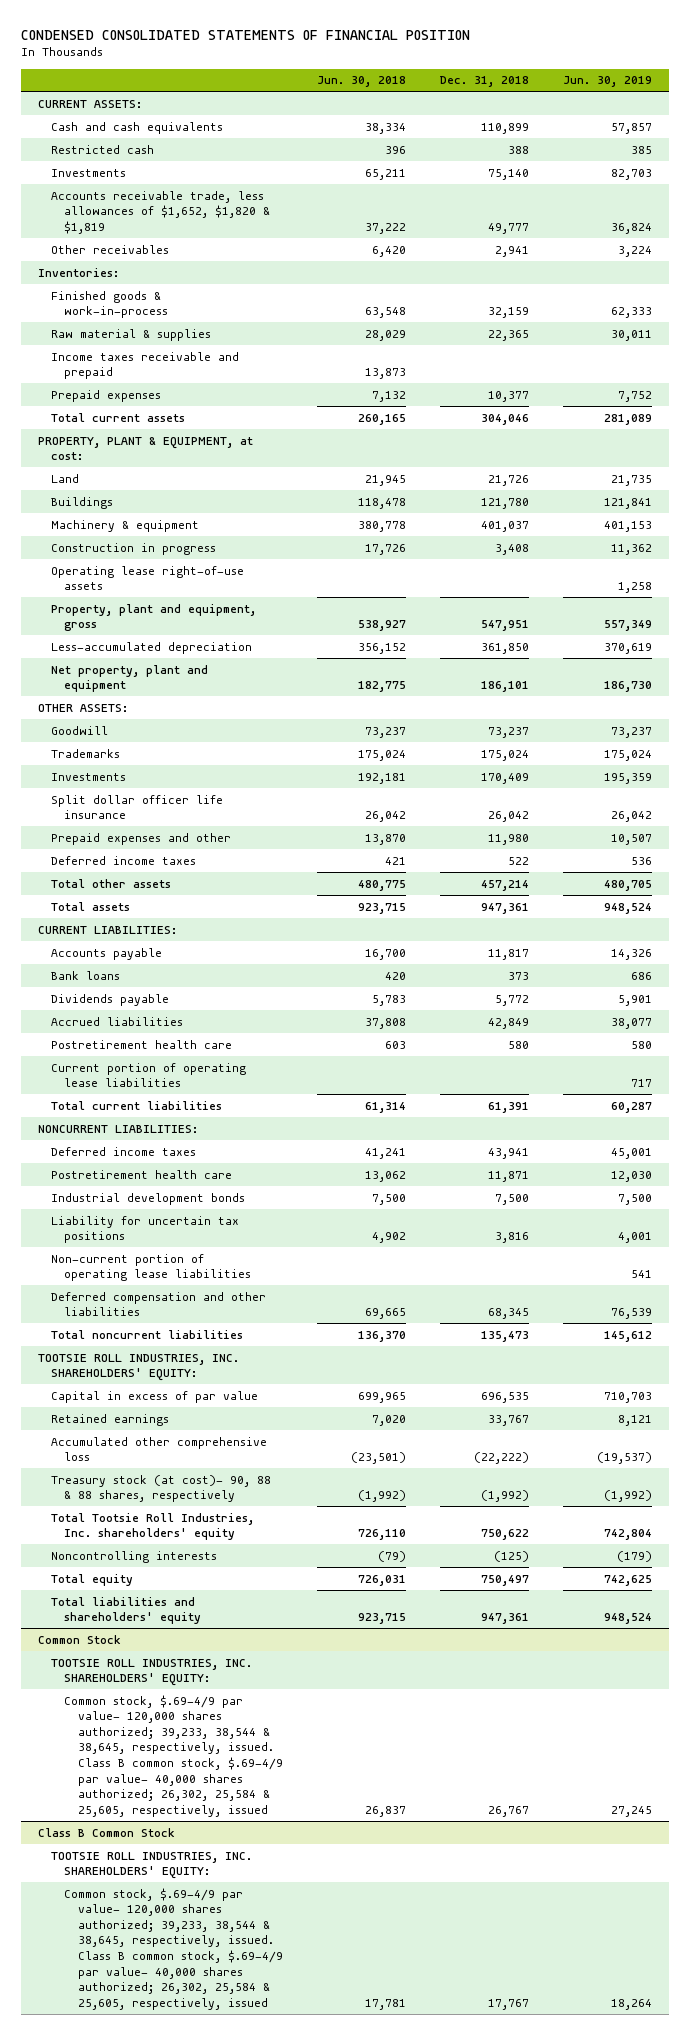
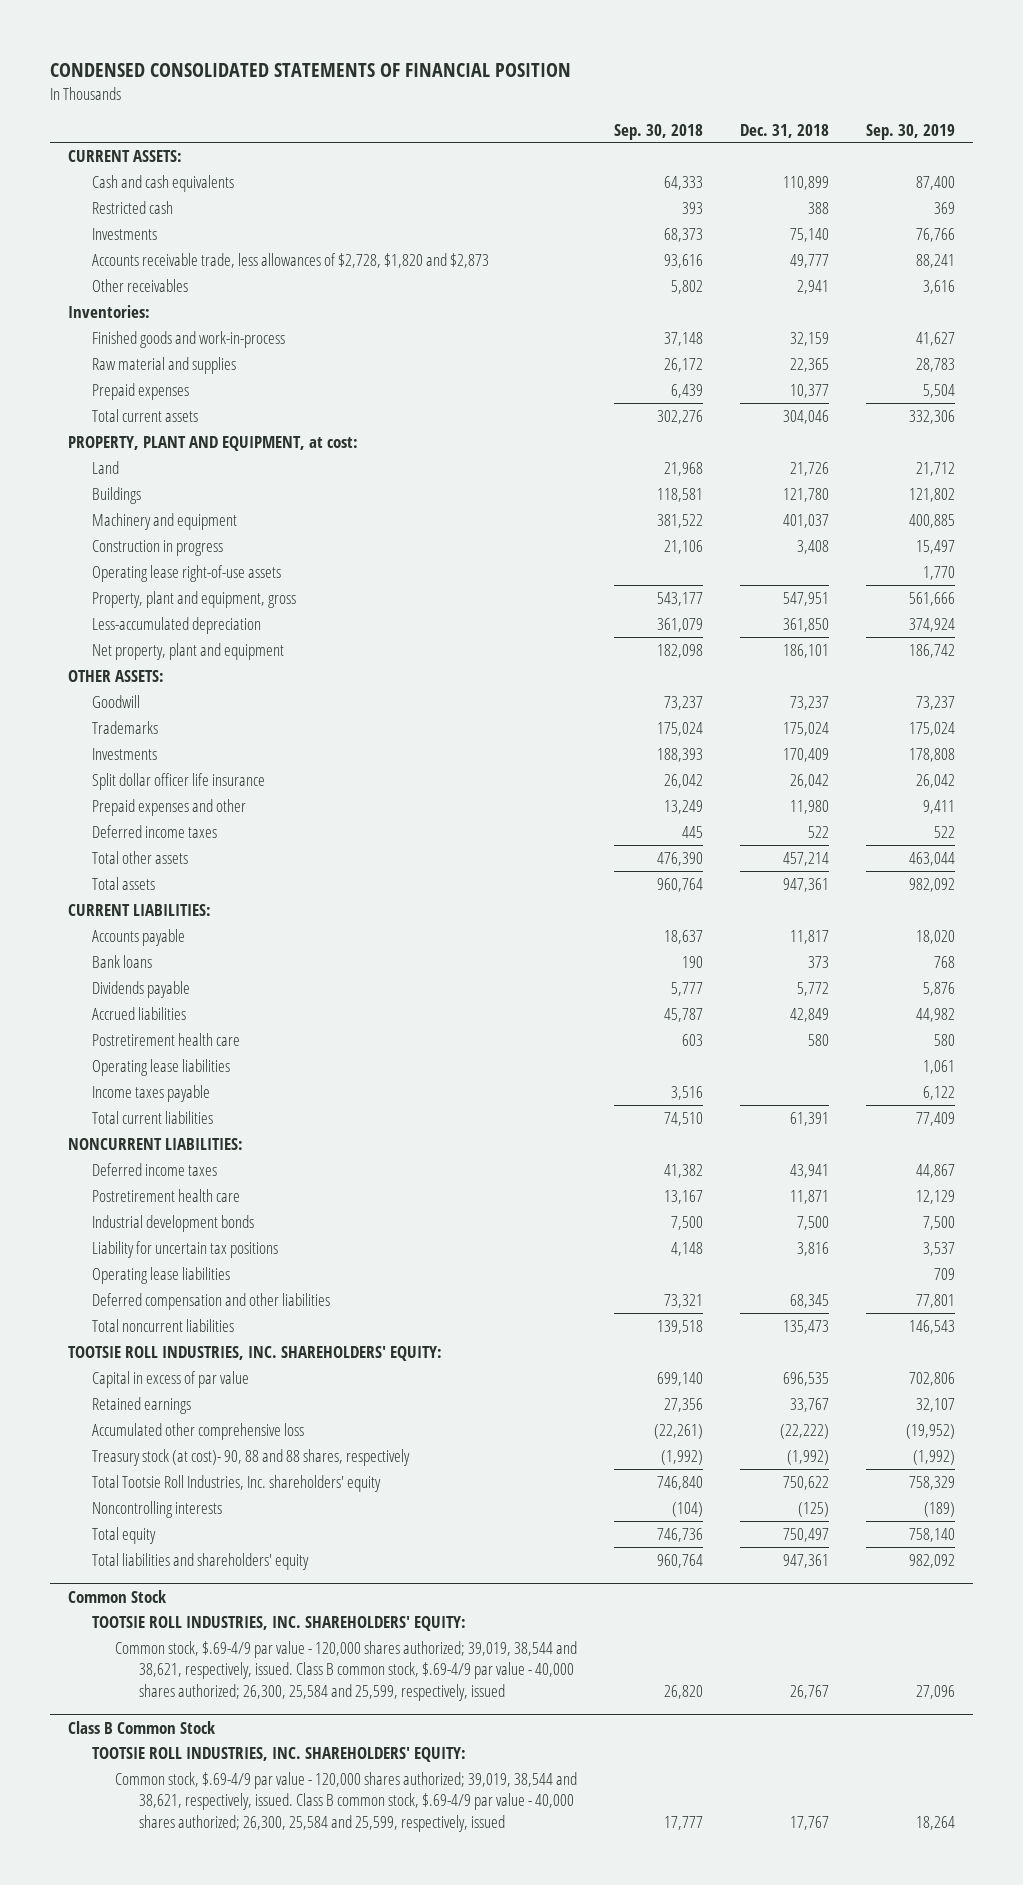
[316,76,406,88] Jun. 30, 2018 -> none
[563,76,653,88] Jun. 30, 2019 -> none
none -> [614,123,704,140] Sep. 30, 2018
none -> [865,123,955,140] Sep. 30, 2019
[51,190,271,234] Accounts receivable trade, less allowances of $1,652, $1,820 & $1,819 -> [91,252,489,268] Accounts receivable trade, less allowances of $2,728, $1,820 and $2,873
[51,351,240,380] Income taxes receivable and prepaid -> none
[51,290,169,319] Finished goods & work-in-process -> [91,330,285,348] Finished goods and work-in-process
[51,328,212,341] Raw material & supplies -> [91,356,236,374] Raw material and supplies
[38,436,254,461] PROPERTY, PLANT & EQUIPMENT, at cost: -> [68,435,359,451] PROPERTY, PLANT AND EQUIPMENT, at cost:
[51,519,200,532] Machinery & equipment -> [91,512,237,530] Machinery and equipment
[51,1062,247,1088] Current portion of operating lease liabilities -> [91,1058,230,1076] Operating lease liabilities
none -> [91,1084,210,1102] Income taxes payable
[51,1253,252,1282] Non-current portion of operating lease liabilities -> [91,1266,230,1284] Operating lease liabilities
[51,1474,272,1503] Treasury stock (at cost)- 90, 88 & 88 shares, respectively -> [91,1448,410,1466] Treasury stock (at cost)- 90, 88 and 88 shares, respectively
[64,1694,283,1817] Common stock, $.69-4/9 par value- 120,000 shares authorized; 39,233, 38,544 & 38,645, respectively, issued. Class B common stock, $.69-4/9 par value- 40,000 shares authorized; 26,302, 25,584 & 25,605, respectively, issued -> [115,1640,578,1701] Common stock, $.69-4/9 par value - 120,000 shares authorized; 39,019, 38,544 and 38,621, respectively, issued. Class B common stock, $.69-4/9 par value - 40,000 shares authorized; 26,300, 25,584 and 25,599, respectively, issued
[64,1887,283,2010] Common stock, $.69-4/9 par value- 120,000 shares authorized; 39,233, 38,544 & 38,645, respectively, issued. Class B common stock, $.69-4/9 par value- 40,000 shares authorized; 26,302, 25,584 & 25,605, respectively, issued -> [115,1771,578,1832] Common stock, $.69-4/9 par value - 120,000 shares authorized; 39,019, 38,544 and 38,621, respectively, issued. Class B common stock, $.69-4/9 par value - 40,000 shares authorized; 26,300, 25,584 and 25,599, respectively, issued

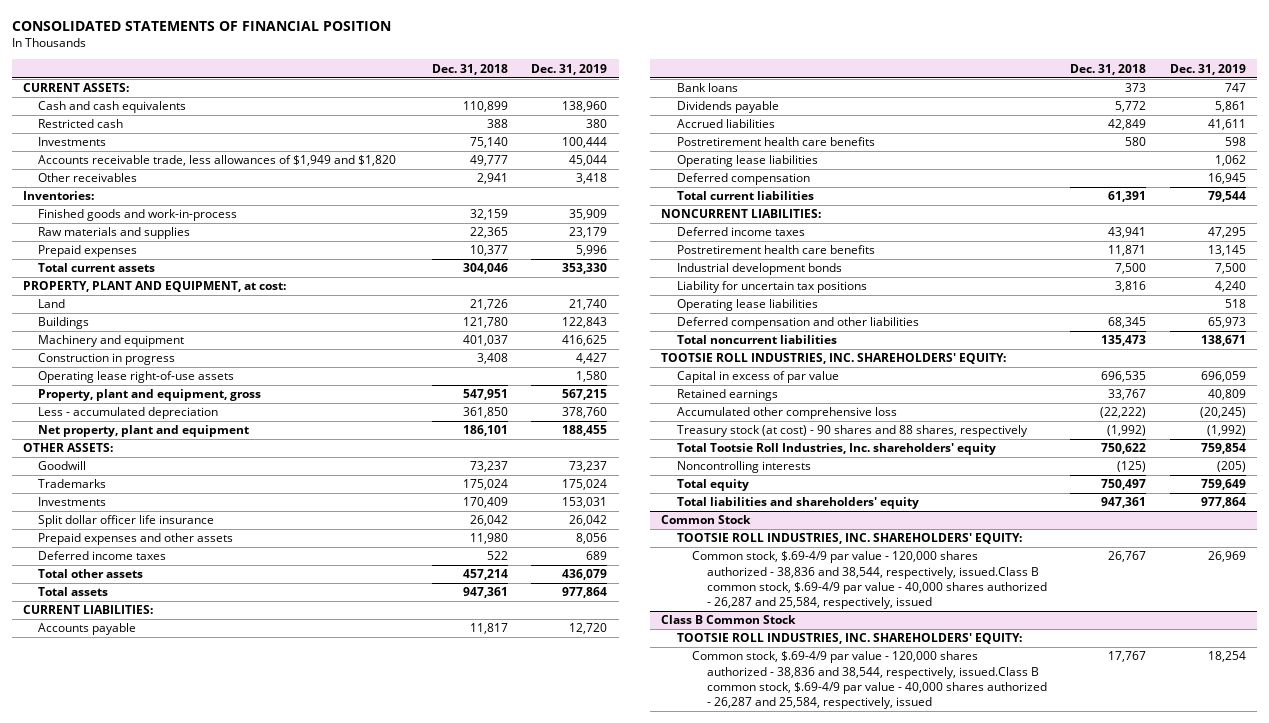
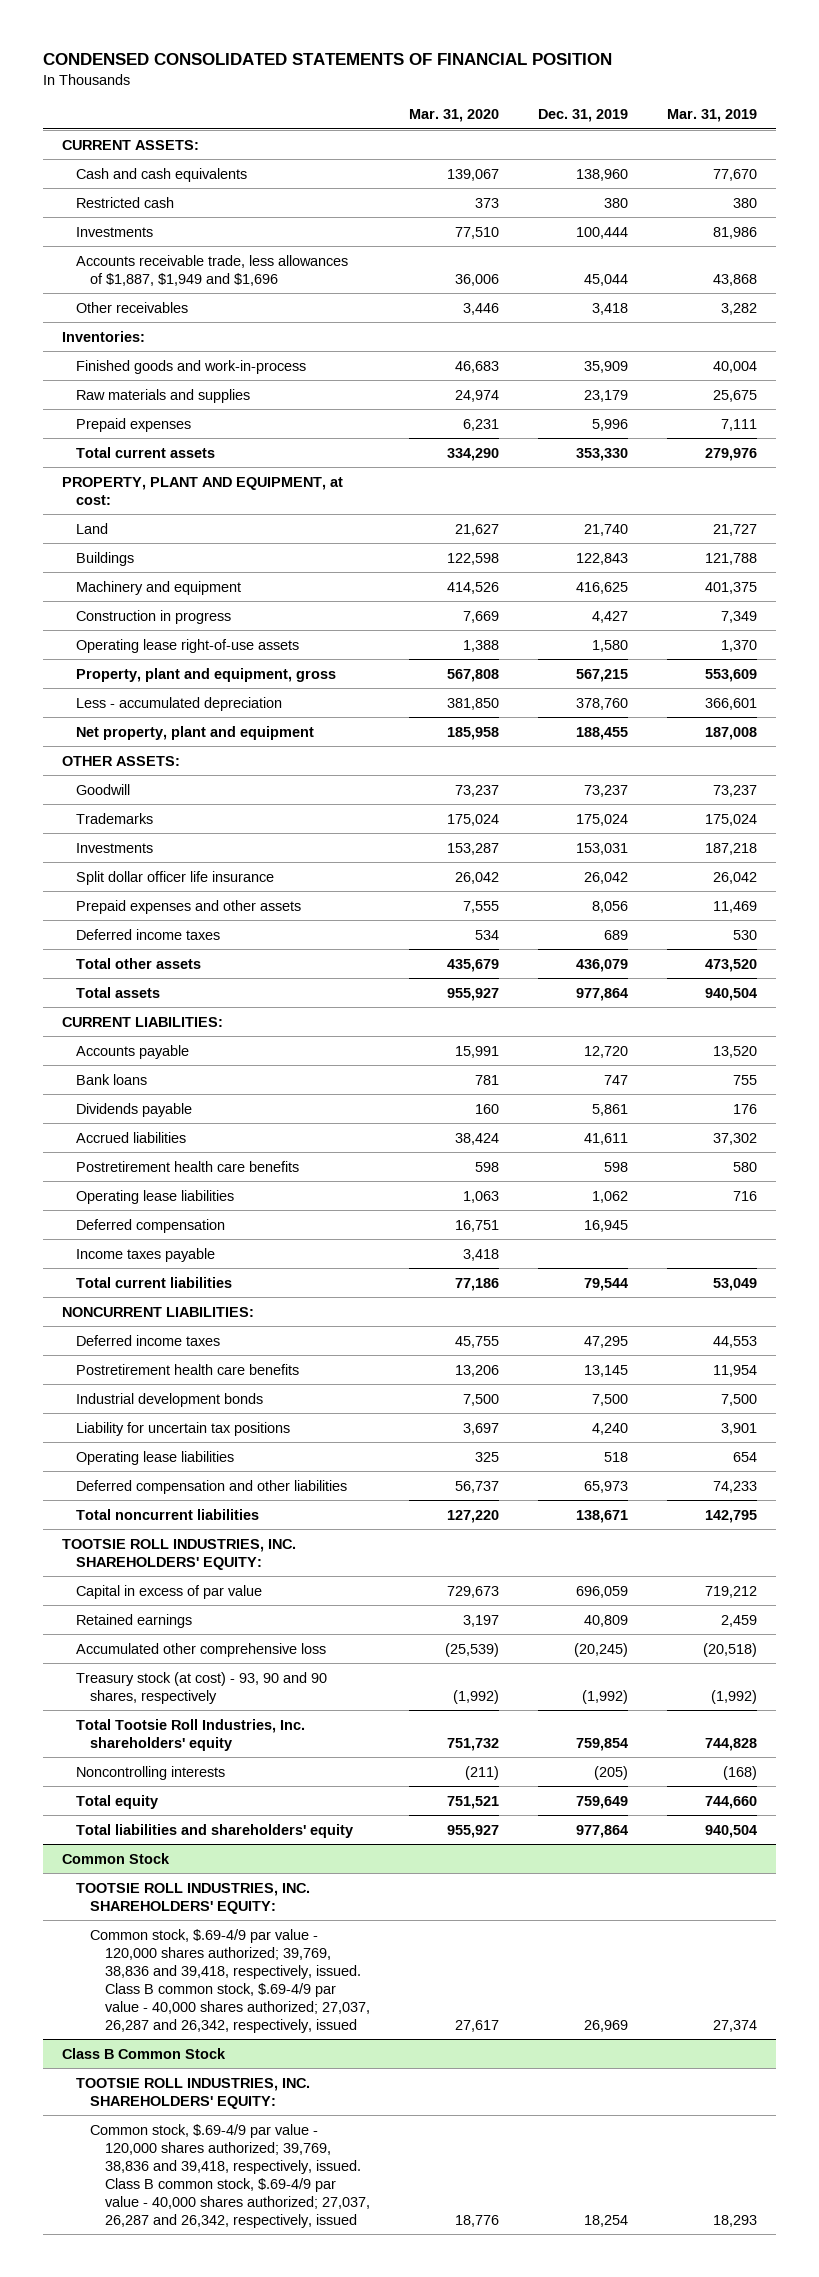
[11,20,391,31] CONSOLIDATED STATEMENTS OF FINANCIAL POSITION -> [42,53,612,66] CONDENSED CONSOLIDATED STATEMENTS OF FINANCIAL POSITION
[432,63,509,75] Dec. 31, 2018 -> none
none -> [408,109,499,123] Mar. 31, 2020
none -> [666,109,757,123] Mar. 31, 2019
[38,155,397,167] Accounts receivable trade, less allowances of $1,949 and $1,820 -> [76,254,349,286] Accounts receivable trade, less allowances of $1,887, $1,949 and $1,696
none -> [76,1247,216,1262] Income taxes payable
[676,425,1028,438] Treasury stock (at cost) - 90 shares and 88 shares, respectively -> [76,1671,328,1704] Treasury stock (at cost) - 93, 90 and 90 shares, respectively
[691,551,1047,610] Common stock, $.69-4/9 par value - 120,000 shares authorized - 38,836 and 38,544, respectively, issued.Class B common stock, $.69-4/9 par value - 40,000 shares authorized - 26,287 and 25,584, respectively, issued -> [90,1928,370,2033] Common stock, $.69-4/9 par value - 120,000 shares authorized; 39,769, 38,836 and 39,418, respectively, issued. Class B common stock, $.69-4/9 par value - 40,000 shares authorized; 27,037, 26,287 and 26,342, respectively, issued
[691,651,1047,710] Common stock, $.69-4/9 par value - 120,000 shares authorized - 38,836 and 38,544, respectively, issued.Class B common stock, $.69-4/9 par value - 40,000 shares authorized - 26,287 and 25,584, respectively, issued -> [90,2123,370,2228] Common stock, $.69-4/9 par value - 120,000 shares authorized; 39,769, 38,836 and 39,418, respectively, issued. Class B common stock, $.69-4/9 par value - 40,000 shares authorized; 27,037, 26,287 and 26,342, respectively, issued

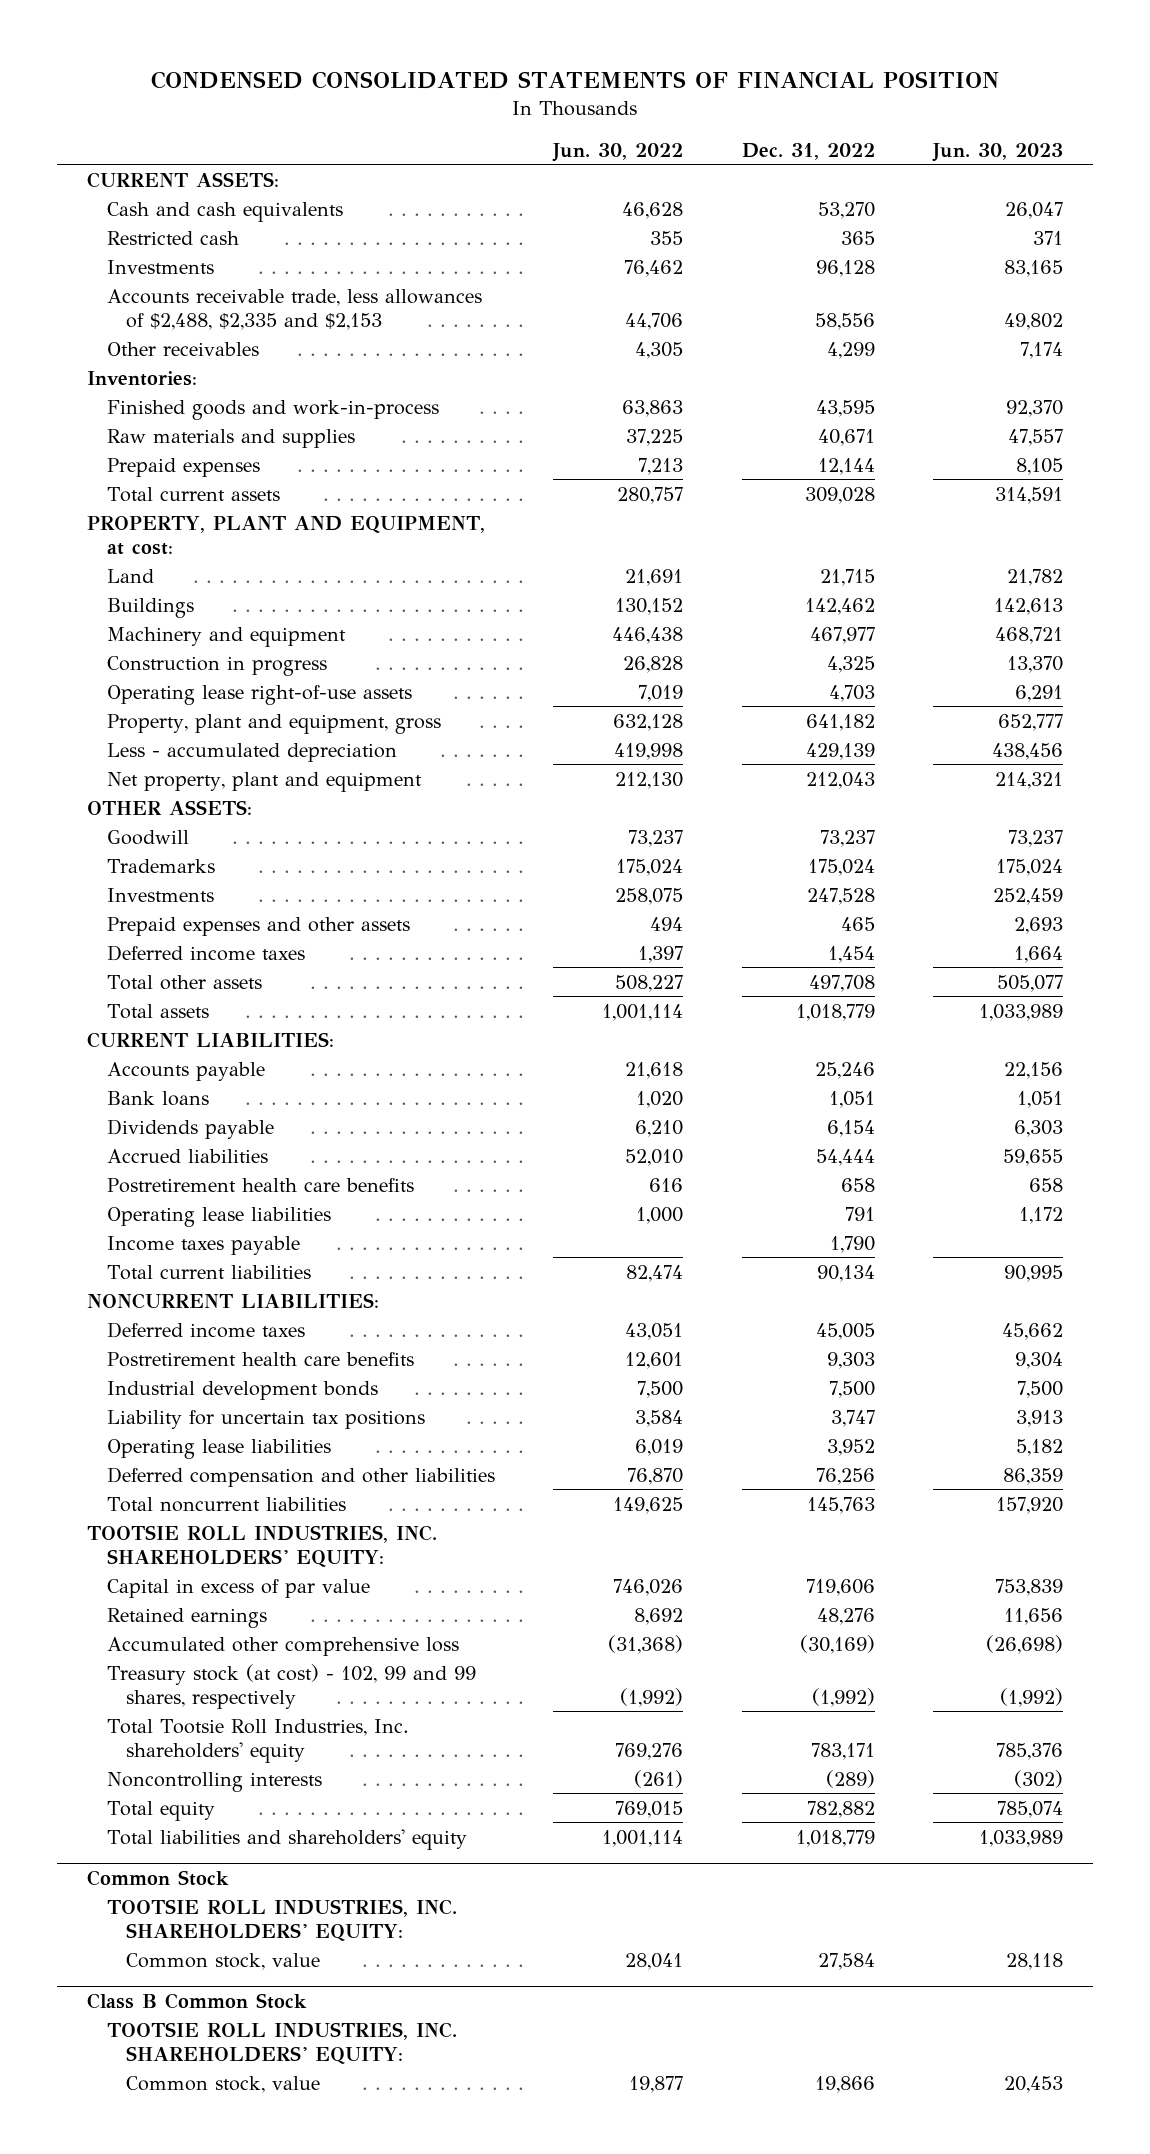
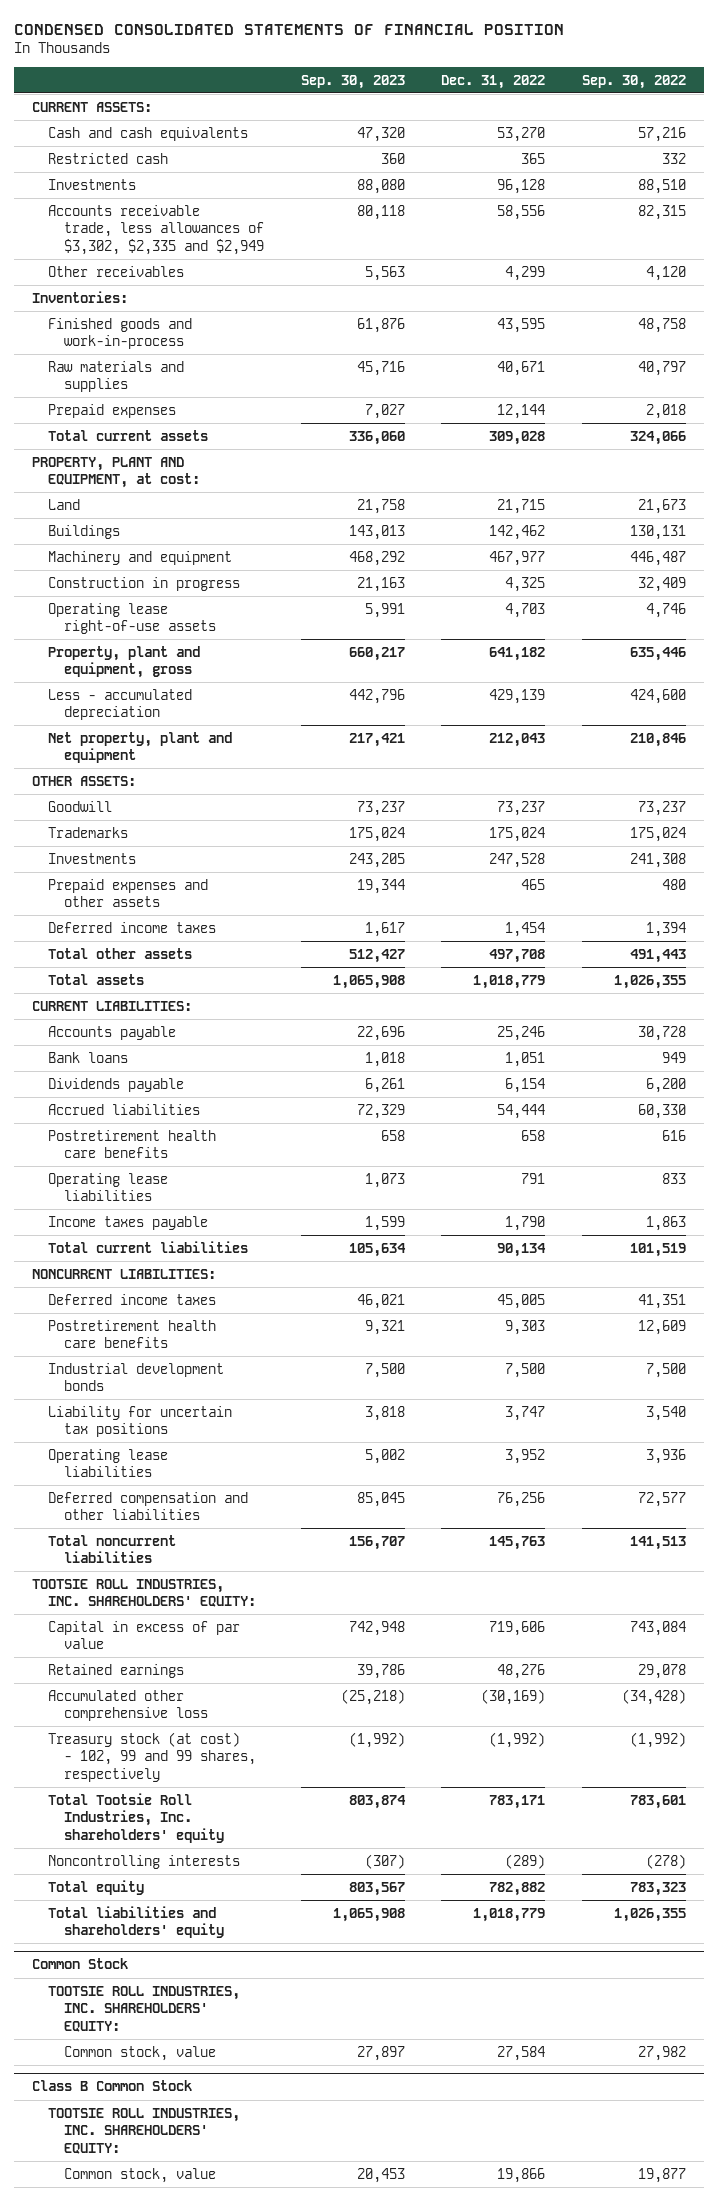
[552,142,684,162] Jun. 30, 2022 -> none
[932,142,1064,162] Jun. 30, 2023 -> none
none -> [300,74,405,89] Sep. 30, 2023
none -> [581,74,686,89] Sep. 30, 2022
[106,288,482,330] Accounts receivable trade, less allowances of $2,488, $2,335 and $2,153 -> [48,204,264,255] Accounts receivable trade, less allowances of $3,302, $2,335 and $2,949

